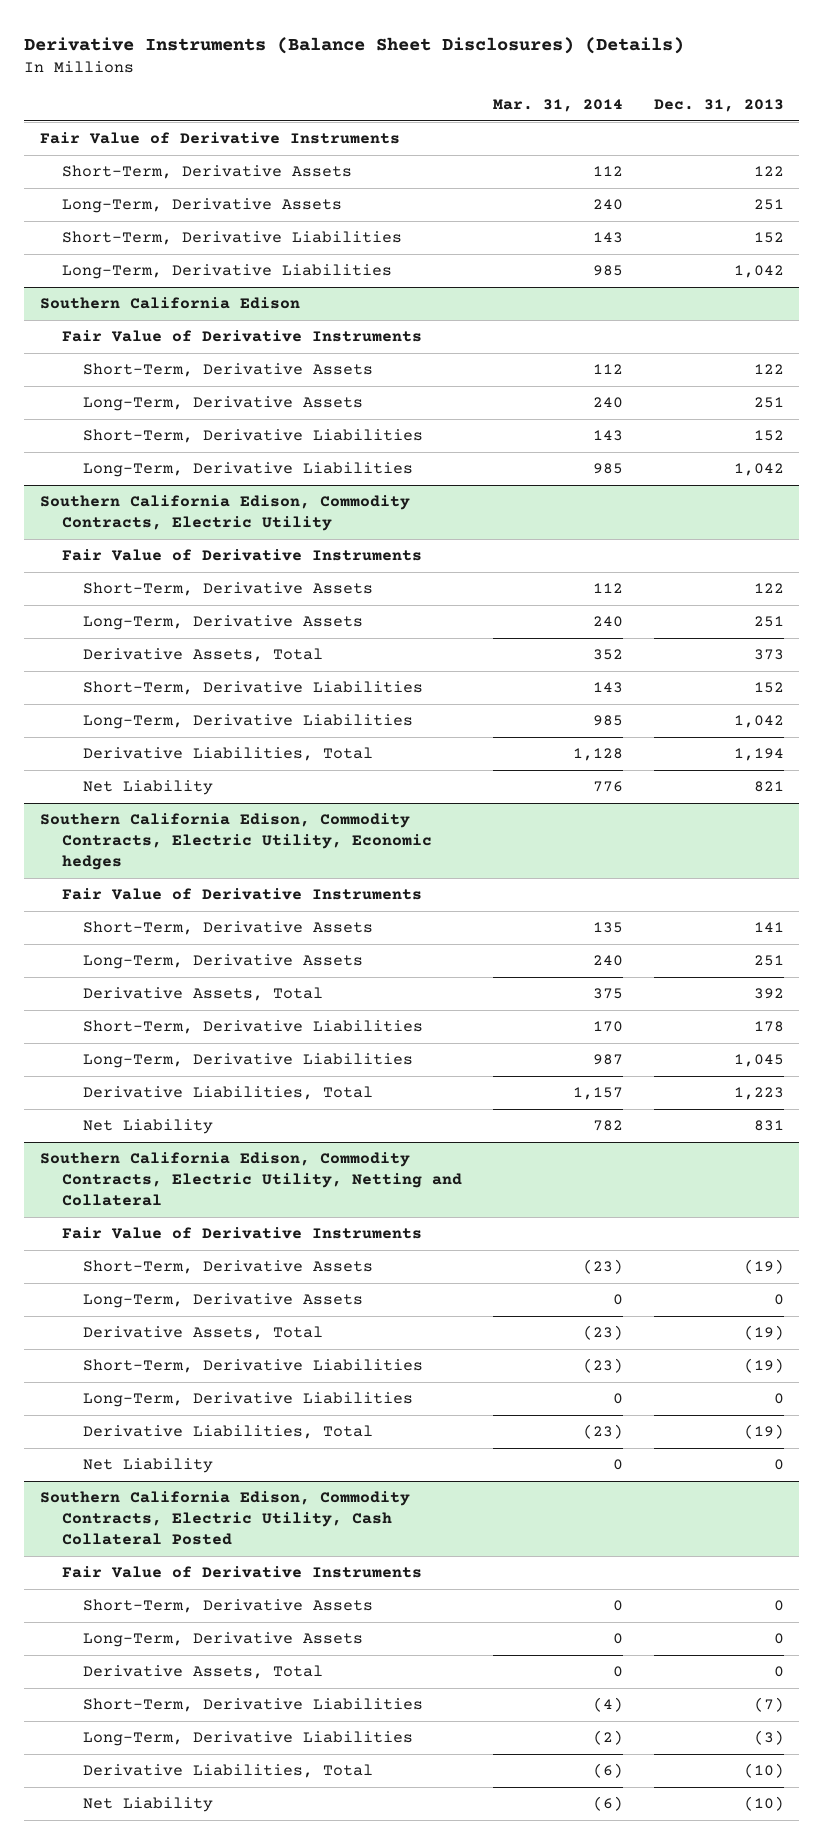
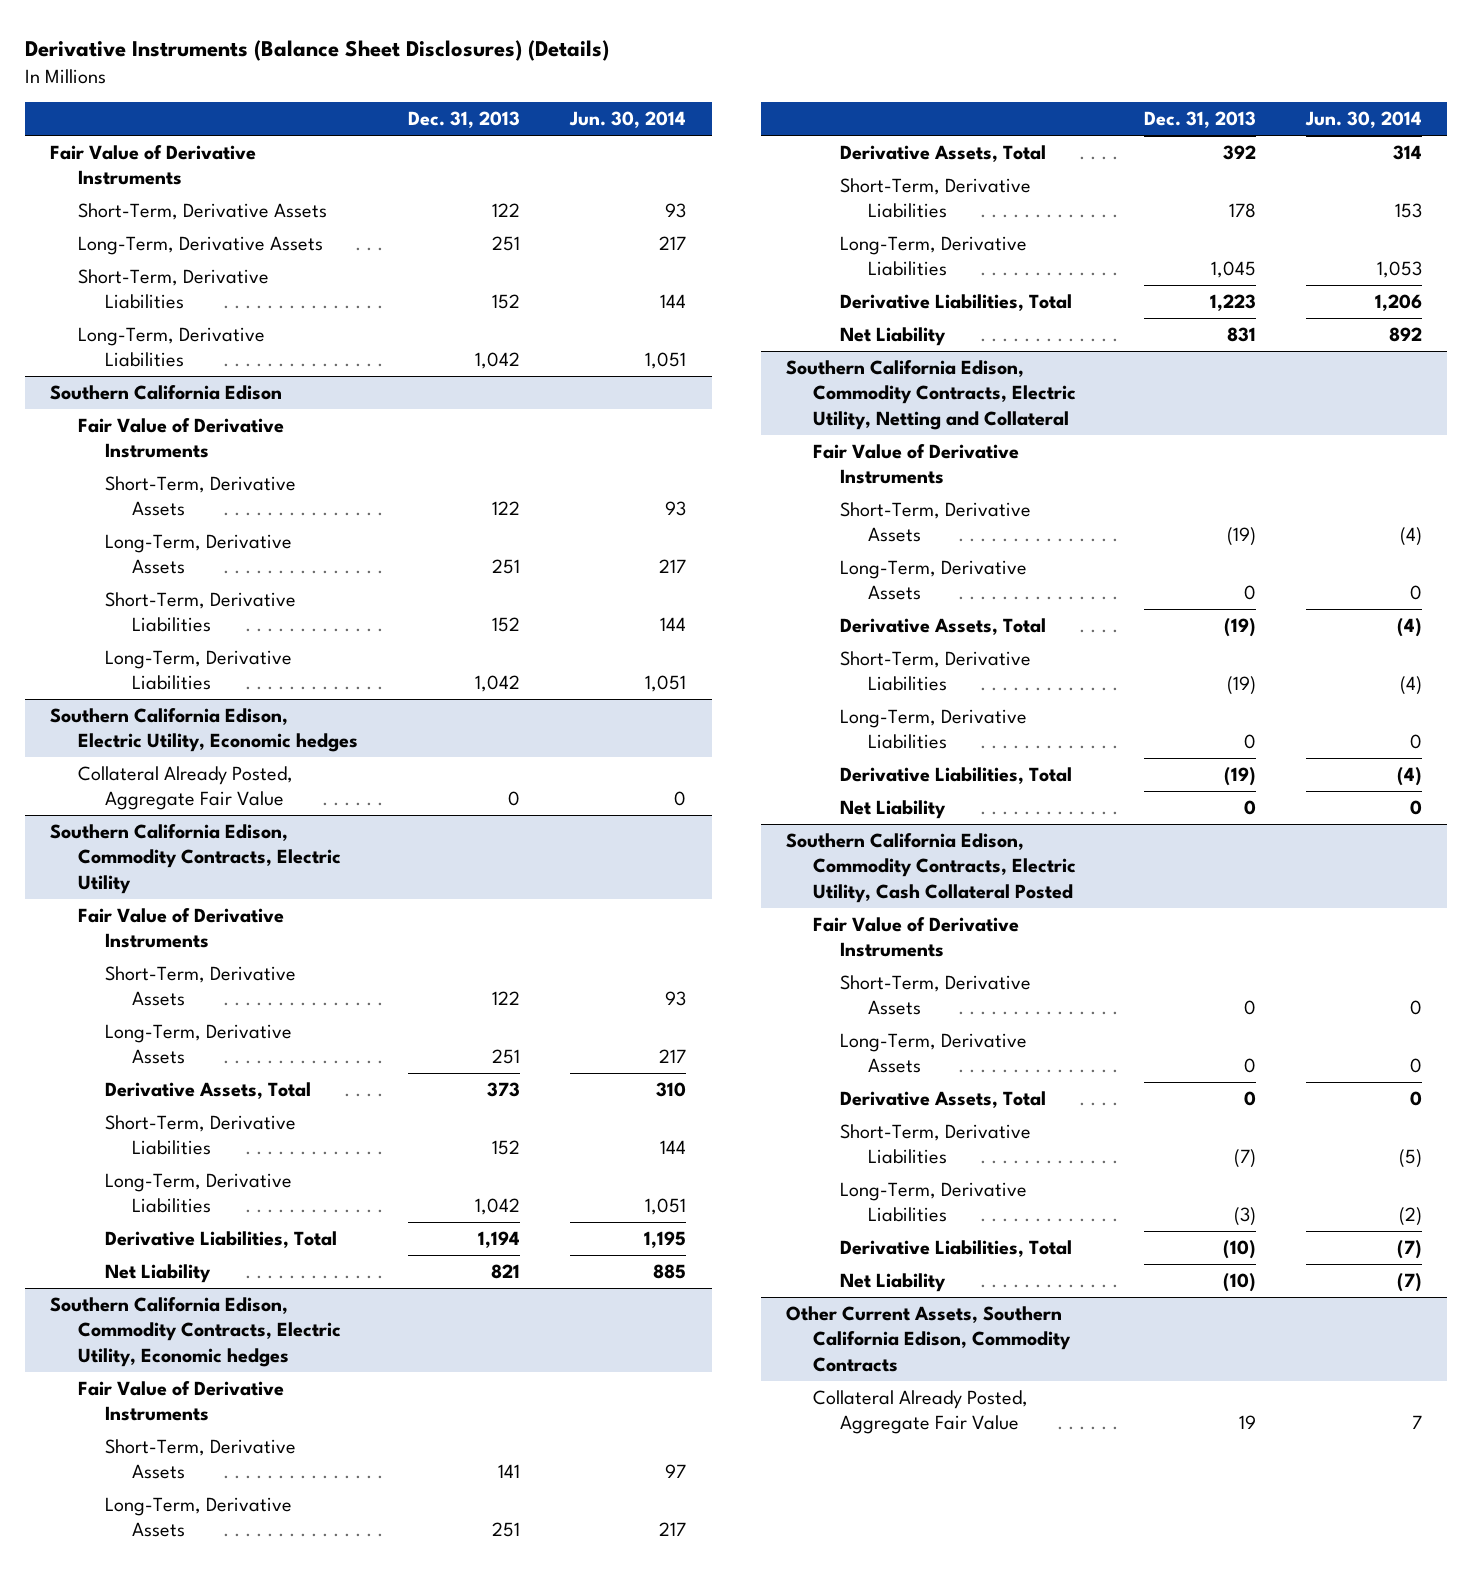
[492,99,623,113] Mar. 31, 2014 -> none
none -> [569,111,687,129] Jun. 30, 2014
none -> [50,707,358,753] Southern California Edison, Electric Utility, Economic hedges
none -> [77,765,293,811] Collateral Already Posted, Aggregate Fair Value
none -> [786,1305,1072,1372] Other Current Assets, Southern California Edison, Commodity Contracts
none -> [813,1389,1029,1435] Collateral Already Posted, Aggregate Fair Value

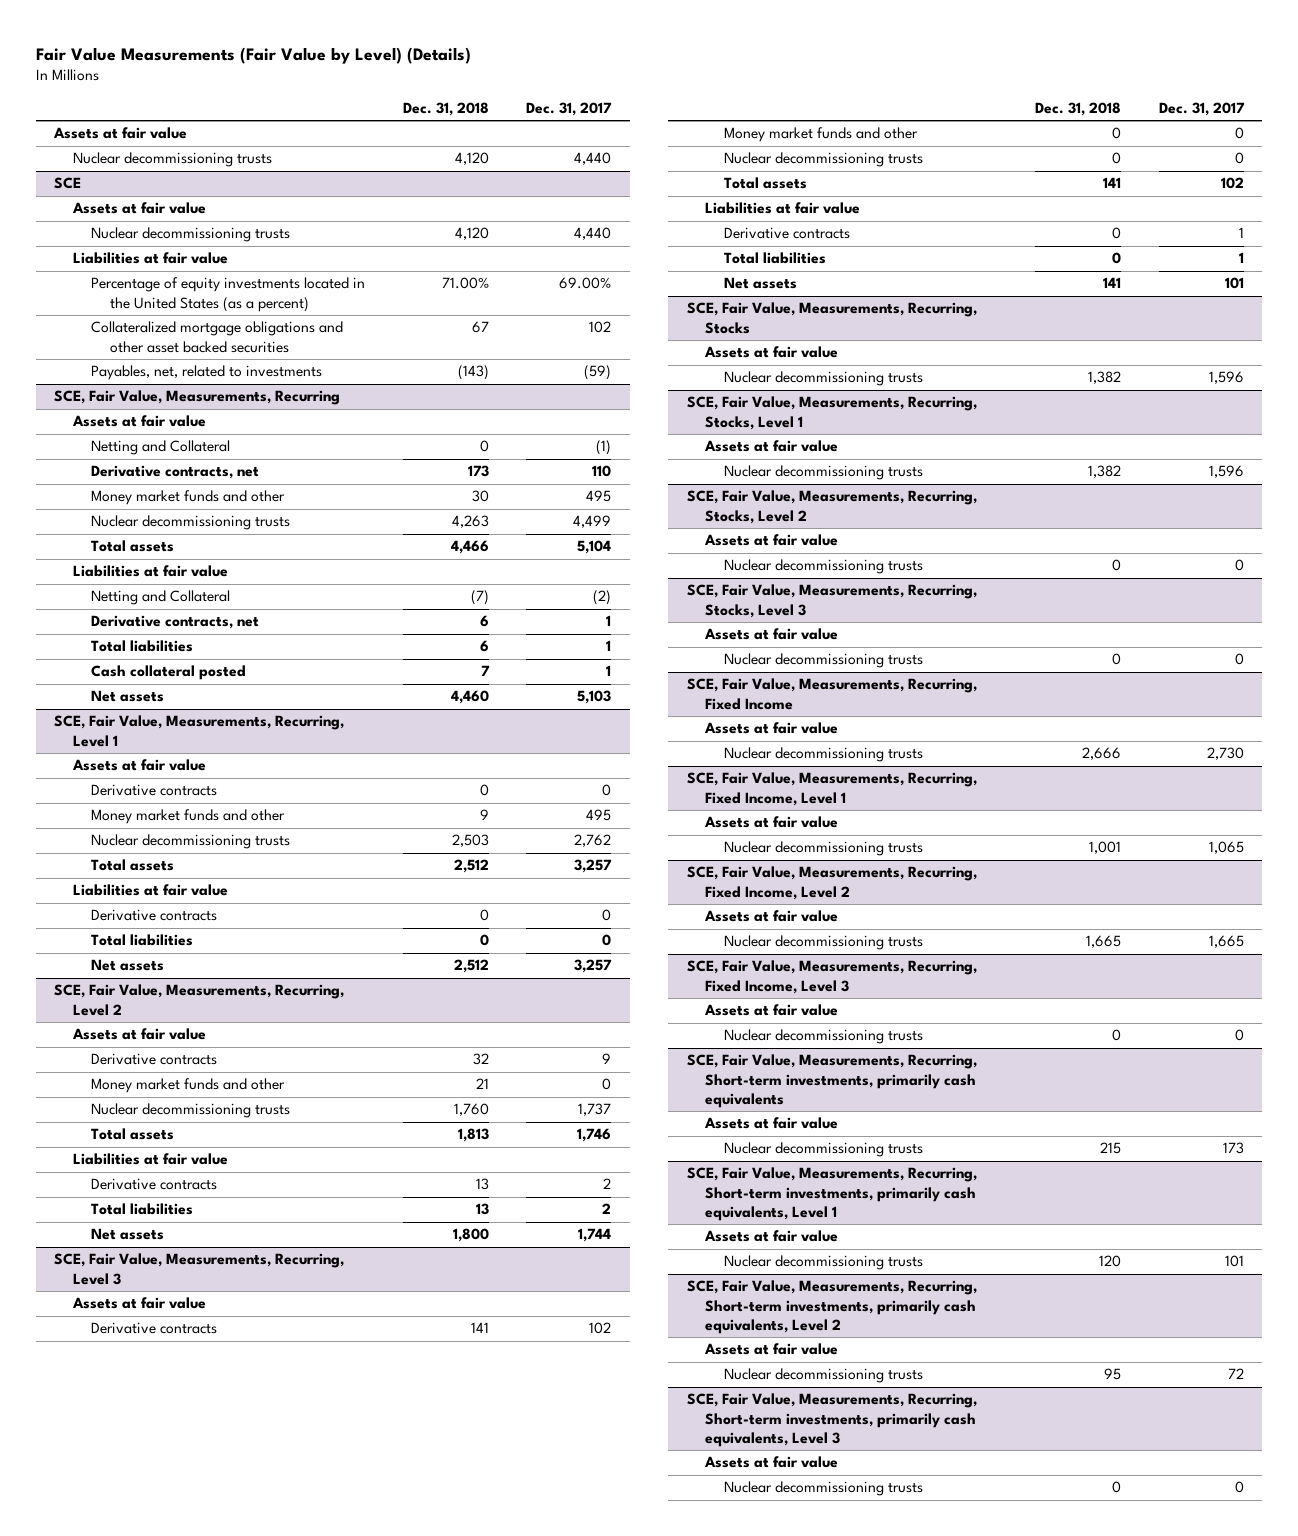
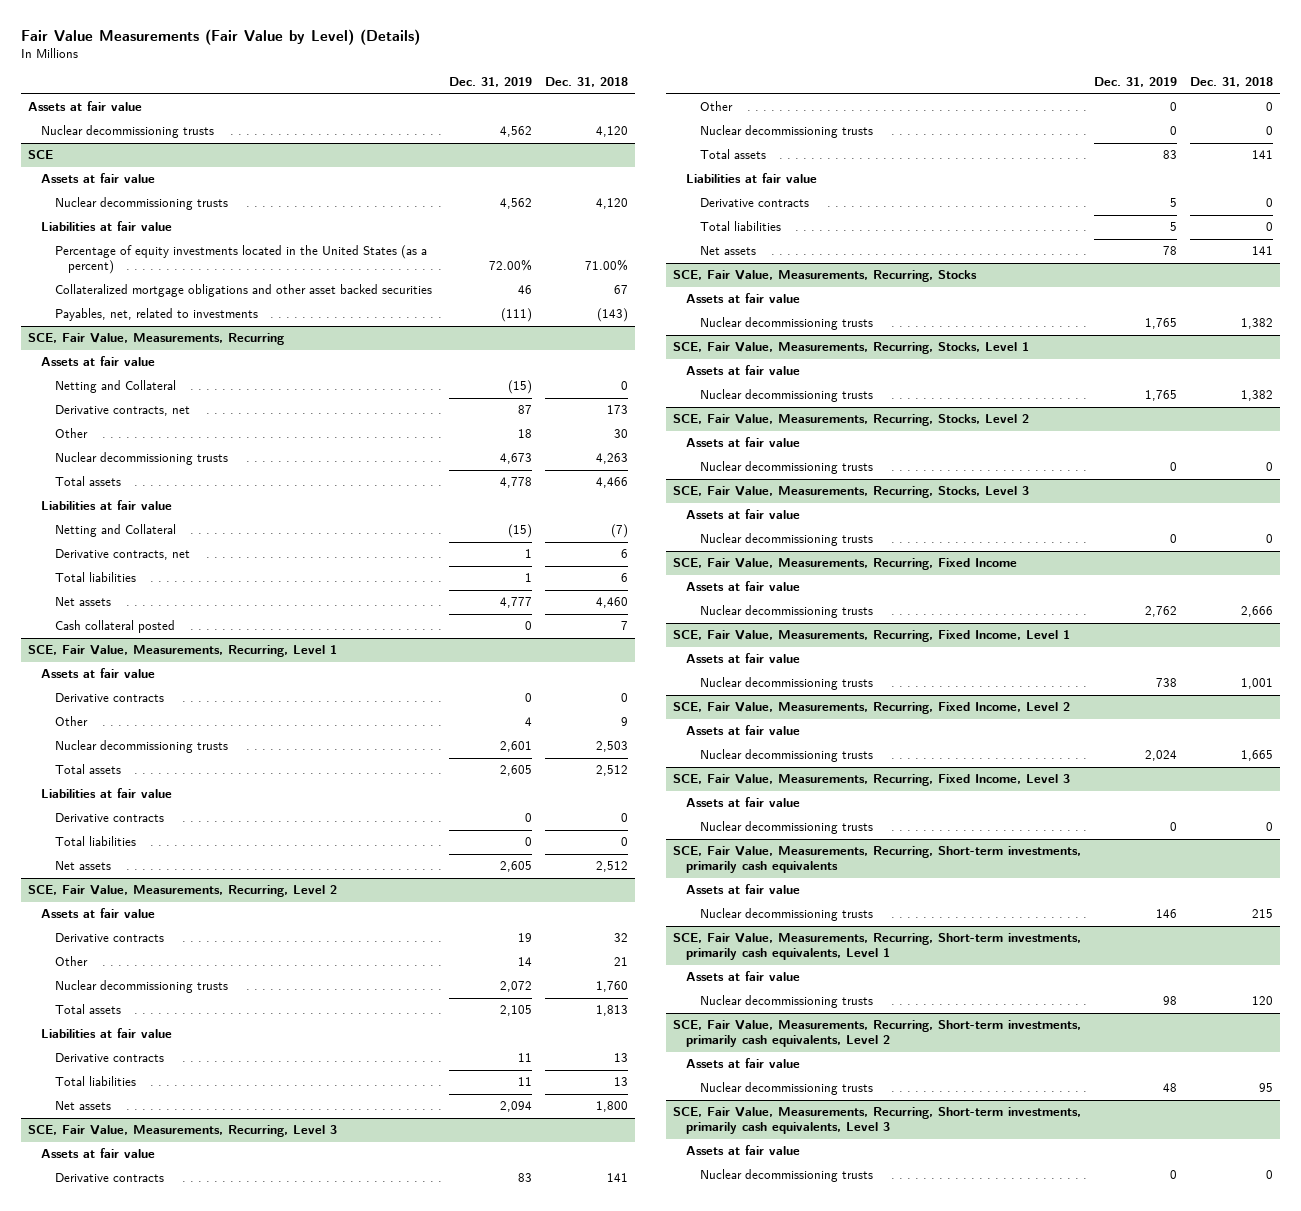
[526,101,613,116] Dec. 31, 2017 -> none
none -> [448,77,532,88] Dec. 31, 2019
[91,490,286,506] Money market funds and other -> [54,428,88,439] Other
[91,665,247,681] Cash collateral posted -> [54,620,175,634] Cash collateral posted
[91,809,286,825] Money market funds and other -> [54,716,88,727] Other
[91,1078,286,1094] Money market funds and other -> [54,956,88,967] Other
[723,127,918,143] Money market funds and other -> [699,101,733,112] Other

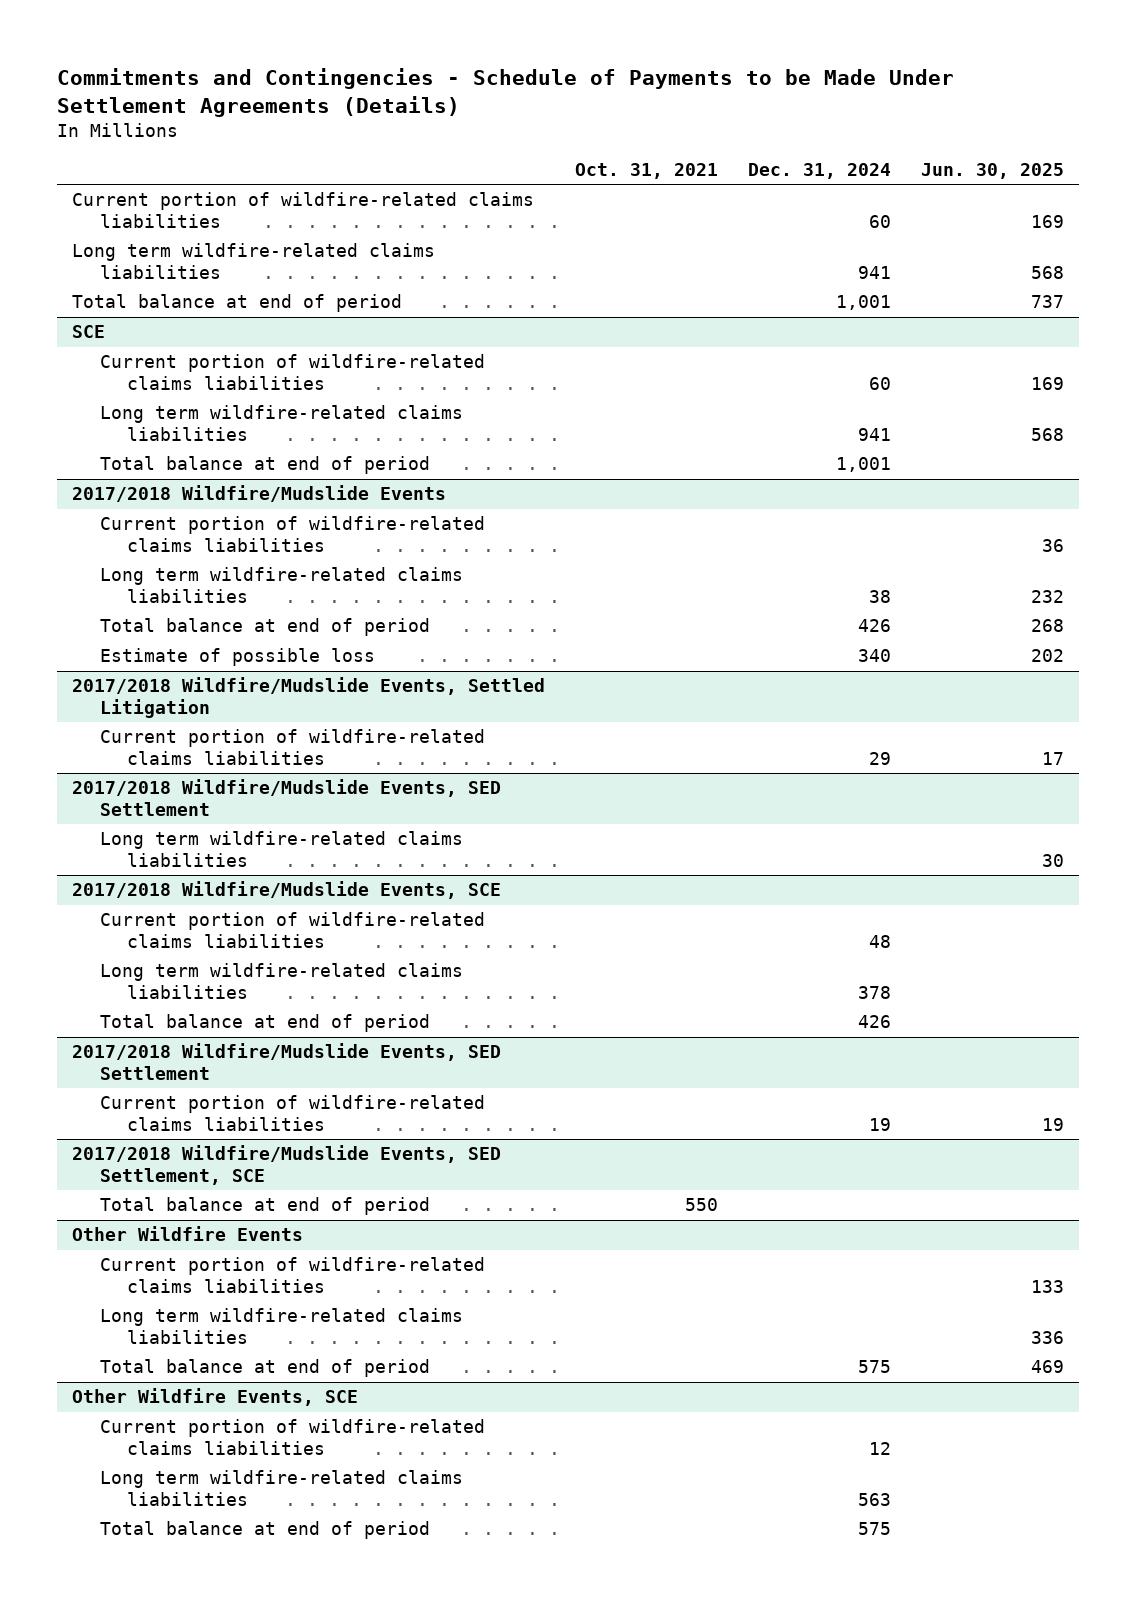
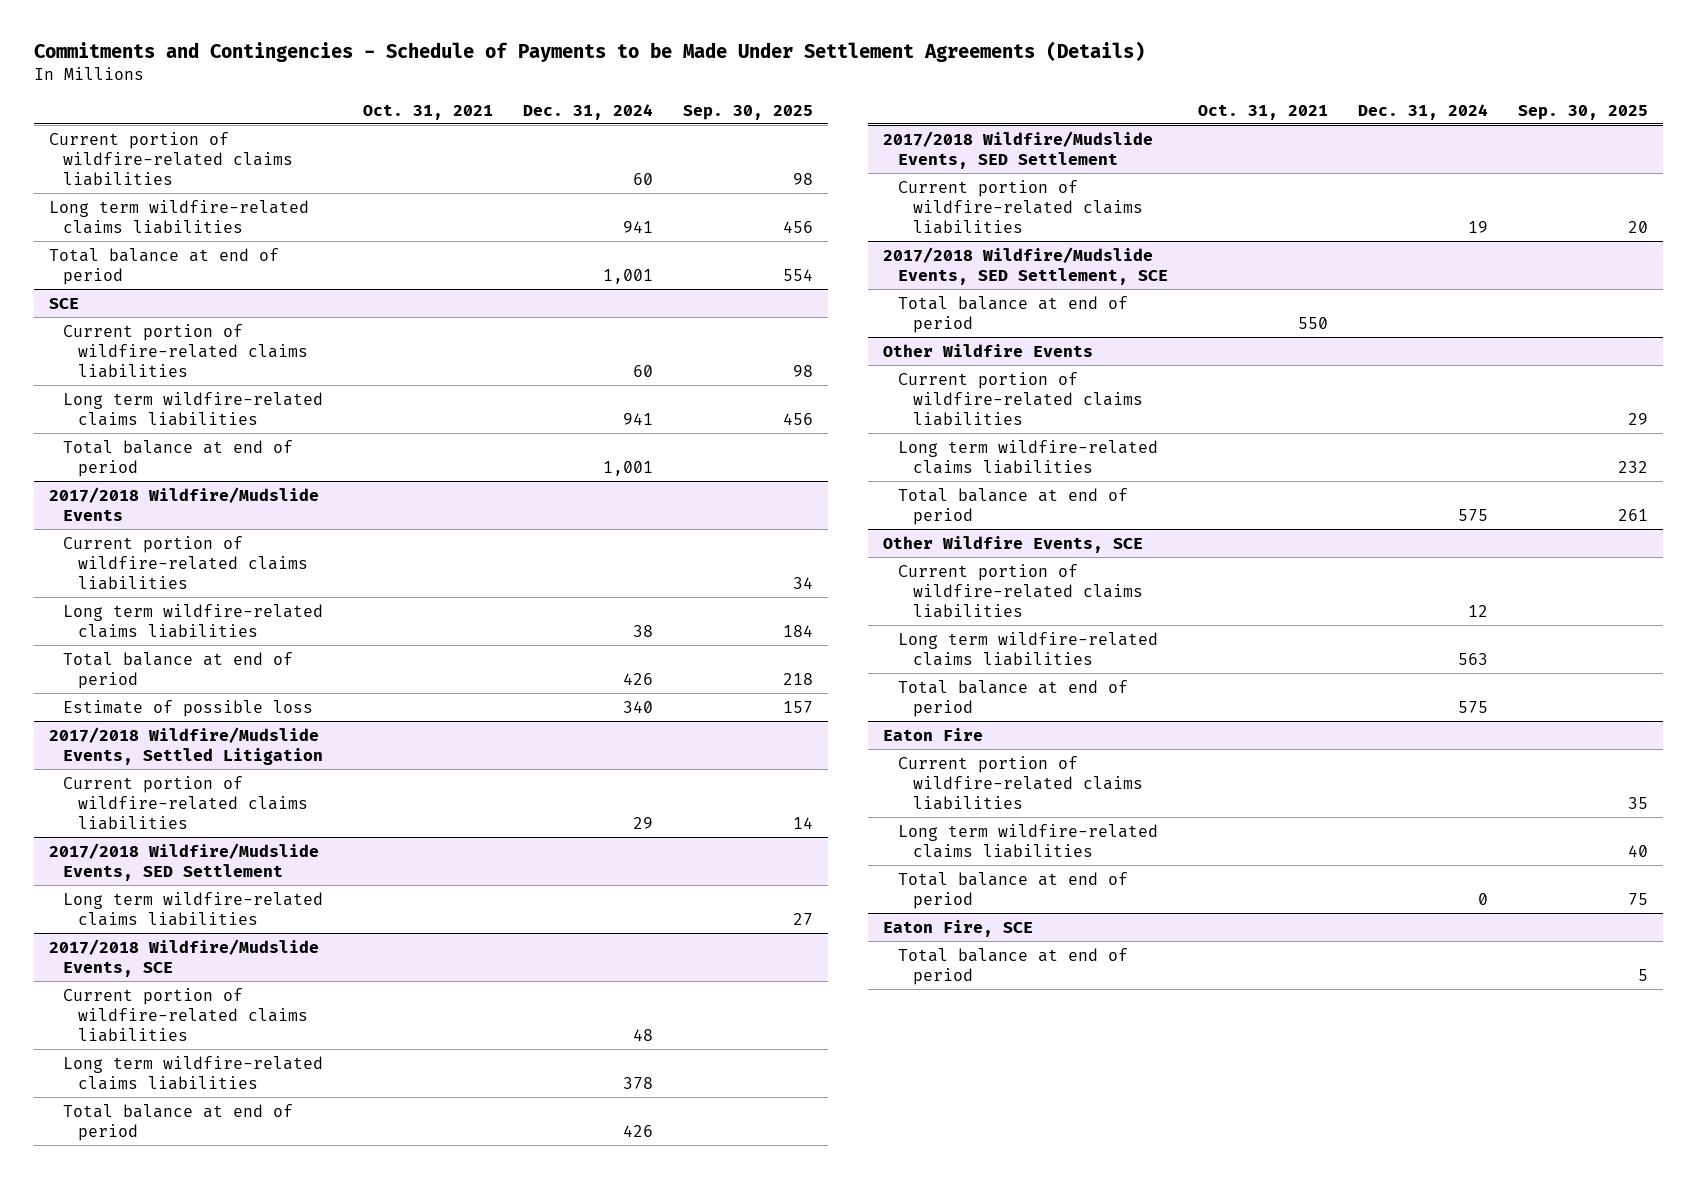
[921,163,1065,180] Jun. 30, 2025 -> none
none -> [683,104,814,120] Sep. 30, 2025
none -> [883,727,984,741] Eaton Fire
none -> [898,755,1143,810] Current portion of wildfire-related claims liabilities
none -> [898,823,1159,858] Long term wildfire-related claims liabilities
none -> [898,871,1129,909] Total balance at end of period
none -> [883,919,1034,937] Eaton Fire, SCE
none -> [898,947,1129,985] Total balance at end of period

